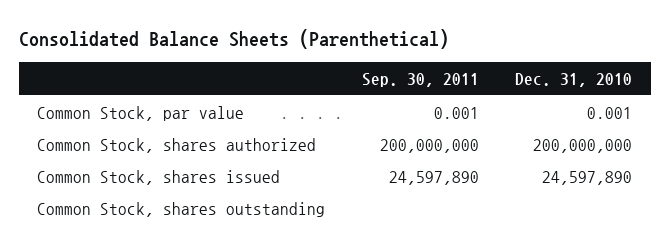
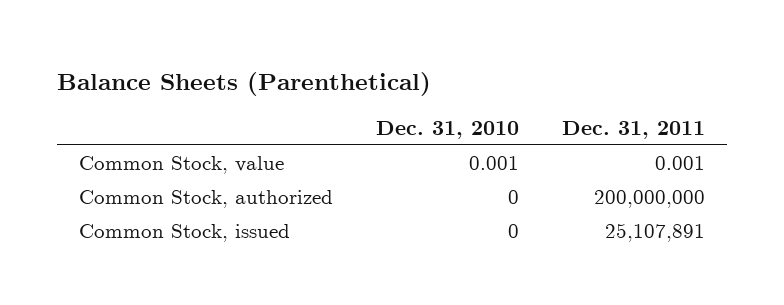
[18,29,449,50] Consolidated Balance Sheets (Parenthetical) -> [56,71,431,96] Balance Sheets (Parenthetical)
[361,72,479,87] Sep. 30, 2011 -> none
none -> [562,120,706,139] Dec. 31, 2011
[36,201,325,217] Common Stock, shares outstanding -> none
[36,105,244,121] Common Stock, par value -> [78,156,284,175] Common Stock, value
[36,137,316,153] Common Stock, shares authorized -> [78,190,333,209] Common Stock, authorized
[533,138,633,153] 200,000,000 -> [508,190,520,205] 0
[36,169,280,185] Common Stock, shares issued -> [78,224,290,243] Common Stock, issued
[542,170,633,185] 24,597,890 -> [508,224,520,239] 0

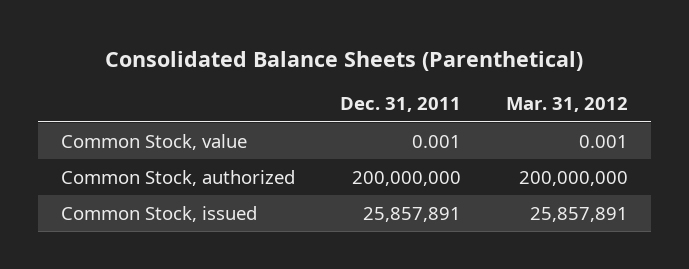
[56,71,431,96] Balance Sheets (Parenthetical) -> [105,50,584,71] Consolidated Balance Sheets (Parenthetical)
[376,120,520,139] Dec. 31, 2010 -> none
none -> [506,97,629,113] Mar. 31, 2012
[605,223,706,243] 25,107,891 -> [362,206,461,222] 25,857,891

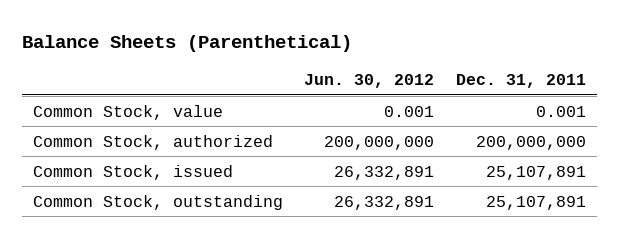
[105,50,584,71] Consolidated Balance Sheets (Parenthetical) -> [21,34,352,52] Balance Sheets (Parenthetical)
[506,97,629,113] Mar. 31, 2012 -> none
none -> [304,74,435,89] Jun. 30, 2012
[362,206,461,222] 25,857,891 -> [485,165,586,180] 25,107,891
none -> [32,194,283,210] Common Stock, outstanding

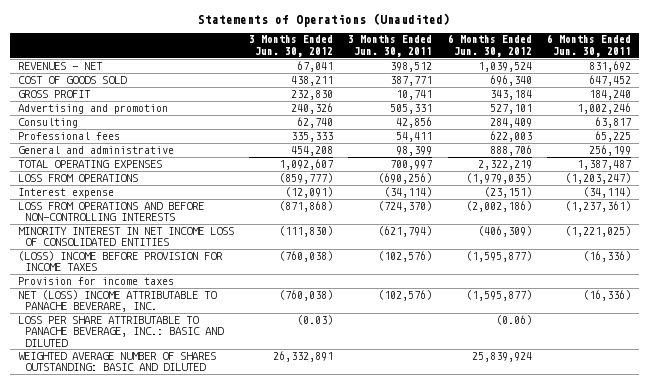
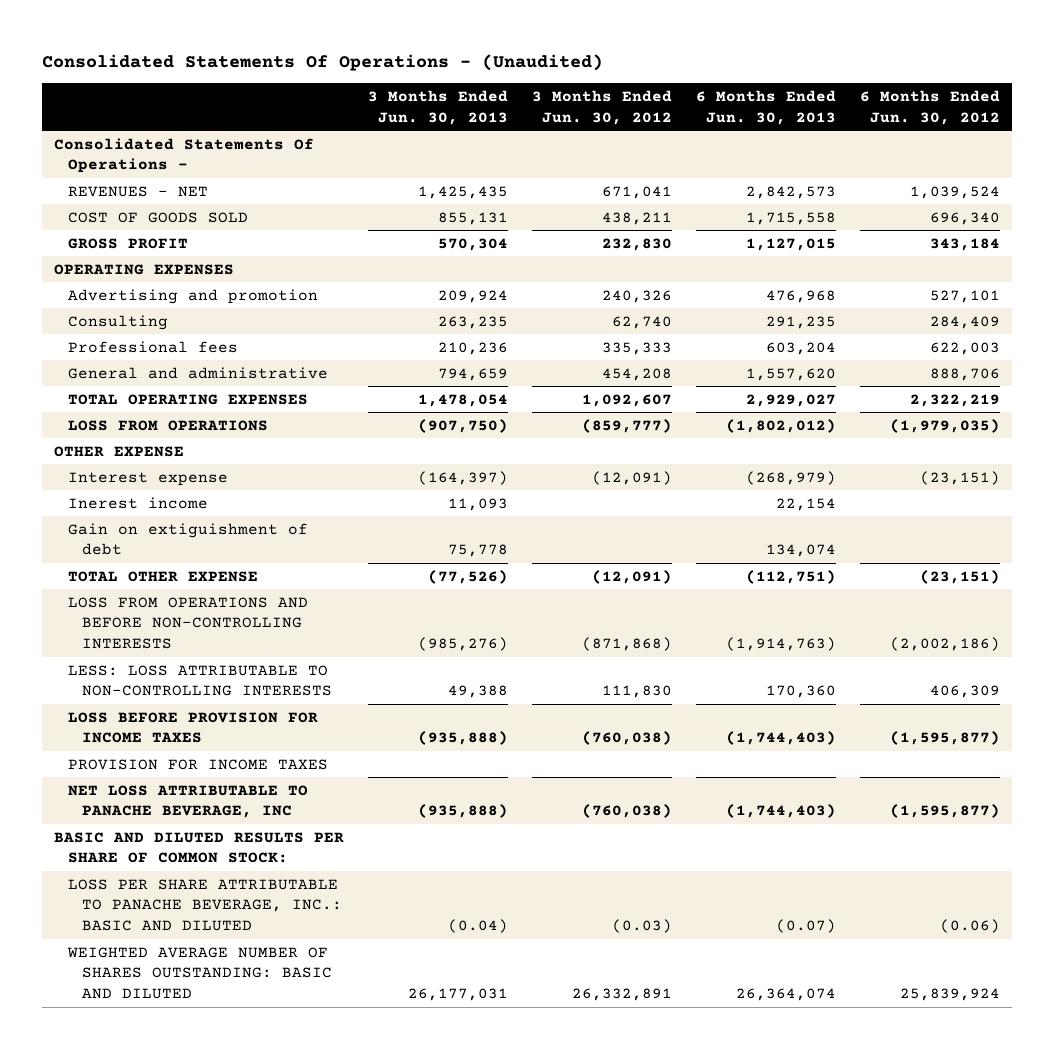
[198,12,451,27] Statements of Operations (Unaudited) -> [42,54,604,72] Consolidated Statements Of Operations - (Unaudited)
[348,35,433,57] 3 Months Ended Jun. 30, 2011 -> none
[546,34,631,57] 6 Months Ended Jun. 30, 2011 -> none
none -> [368,89,509,125] 3 Months Ended Jun. 30, 2013
none -> [695,89,836,125] 6 Months Ended Jun. 30, 2013
none -> [54,137,315,174] Consolidated Statements Of Operations -
[297,60,334,72] 67,041 -> [601,185,672,199] 671,041
none -> [54,263,235,275] OPERATING EXPENSES
none -> [54,445,185,457] OTHER EXPENSE
none -> [67,496,208,509] Inerest income
none -> [67,522,308,556] Gain on extiguishment of debt
none -> [67,570,258,582] TOTAL OTHER EXPENSE
[17,226,234,247] MINORITY INTEREST IN NET INCOME LOSS OF CONSOLIDATED ENTITIES -> none
none -> [67,664,332,697] LESS: LOSS ATTRIBUTABLE TO NON-CONTROLLING INTERESTS
[17,250,223,272] (LOSS) INCOME BEFORE PROVISION FOR INCOME TAXES -> [67,711,318,744] LOSS BEFORE PROVISION FOR INCOME TAXES
[17,276,174,285] Provision for income taxes -> [67,758,328,770] PROVISION FOR INCOME TAXES
[17,289,217,313] NET (LOSS) INCOME ATTRIBUTABLE TO PANACHE BEVERARE, INC. -> [67,784,308,819] NET LOSS ATTRIBUTABLE TO PANACHE BEVERAGE, INC
none -> [54,831,345,864] BASIC AND DILUTED RESULTS PER SHARE OF COMMON STOCK:

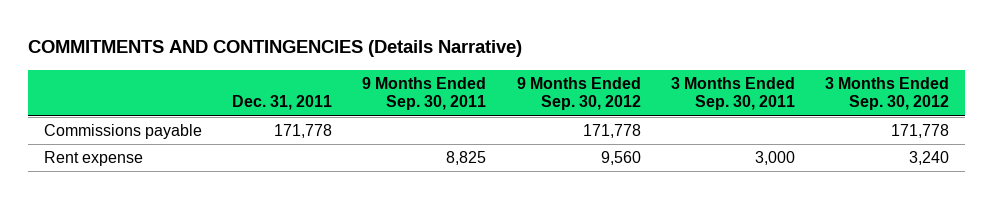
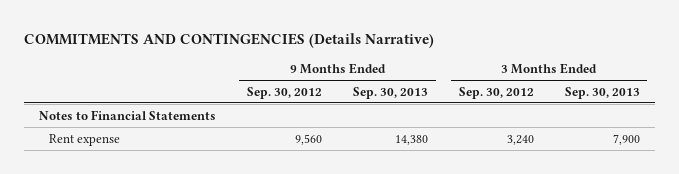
[231,95,332,111] Dec. 31, 2011 -> none
[362,76,487,111] 9 Months Ended Sep. 30, 2011 -> none
[671,76,796,111] 3 Months Ended Sep. 30, 2011 -> none
none -> [352,86,428,99] Sep. 30, 2013
none -> [564,86,640,99] Sep. 30, 2013
[43,124,202,140] Commissions payable -> none
none -> [39,109,217,120] Notes to Financial Statements

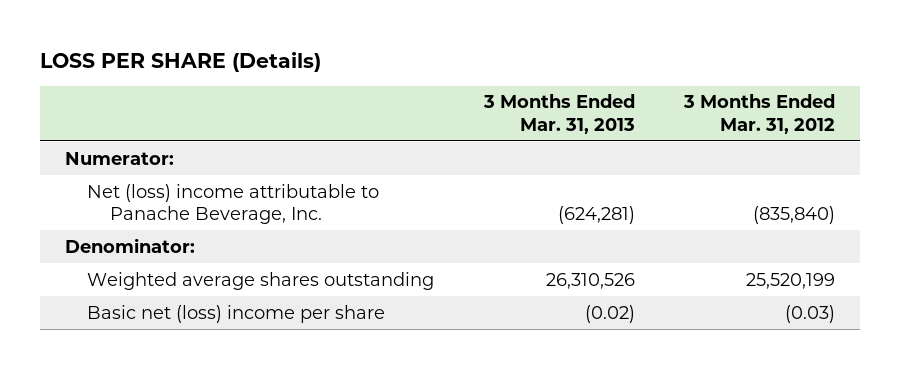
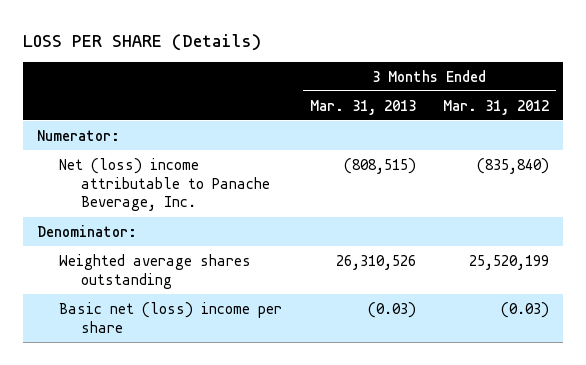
[557,205,635,224] (624,281) -> [343,157,416,174] (808,515)
[584,304,635,323] (0.02) -> [367,301,416,318] (0.03)

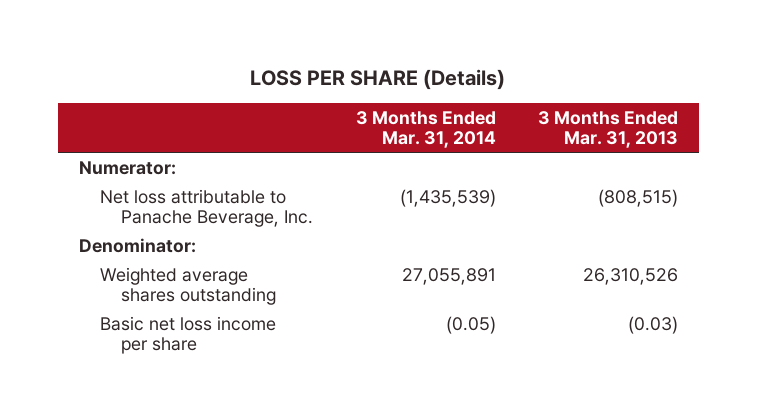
[443,99,550,115] Mar. 31, 2012 -> none
none -> [355,110,496,149] 3 Months Ended Mar. 31, 2014
[58,157,271,212] Net (loss) income attributable to Panache Beverage, Inc. -> [100,188,314,228] Net loss attributable to Panache Beverage, Inc.
[58,301,282,333] Basic net (loss) income per share -> [100,315,277,355] Basic net loss income per share

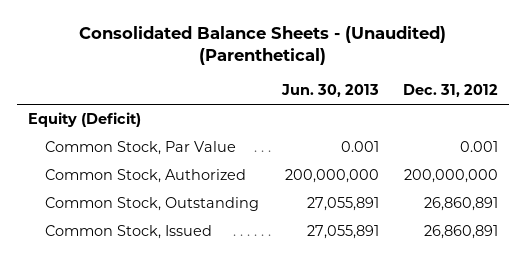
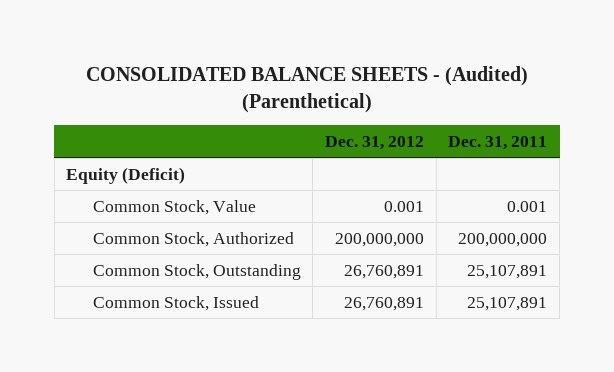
[78,25,446,66] Consolidated Balance Sheets - (Unaudited) (Parenthetical) -> [85,66,528,114] CONSOLIDATED BALANCE SHEETS - (Audited) (Parenthetical)
[281,83,380,97] Jun. 30, 2013 -> none
none -> [448,136,548,151] Dec. 31, 2011
[45,141,237,156] Common Stock, Par Value -> [92,199,256,215] Common Stock, Value
[423,197,498,212] 26,860,891 -> [344,264,425,279] 26,760,891
[423,225,498,240] 26,860,891 -> [344,296,425,311] 26,760,891

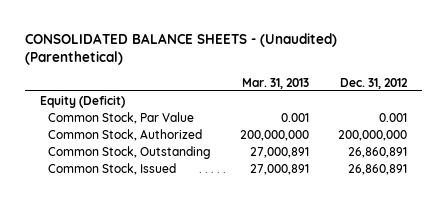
[85,66,528,114] CONSOLIDATED BALANCE SHEETS - (Audited) (Parenthetical) -> [25,32,338,65] CONSOLIDATED BALANCE SHEETS - (Unaudited) (Parenthetical)
[448,136,548,151] Dec. 31, 2011 -> none
none -> [242,77,310,89] Mar. 31, 2013
[92,199,256,215] Common Stock, Value -> [48,111,195,124] Common Stock, Par Value
[344,264,425,279] 26,760,891 -> [348,146,408,158] 26,860,891
[344,296,425,311] 26,760,891 -> [348,163,408,175] 26,860,891

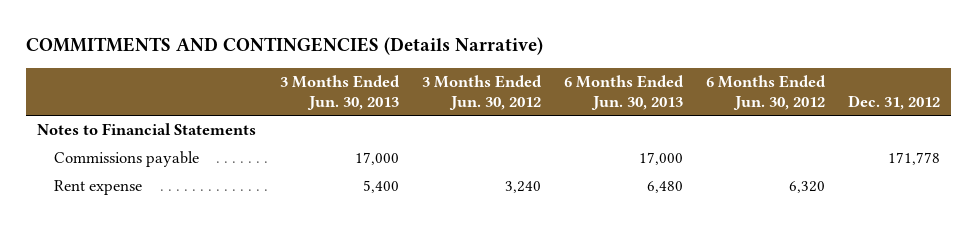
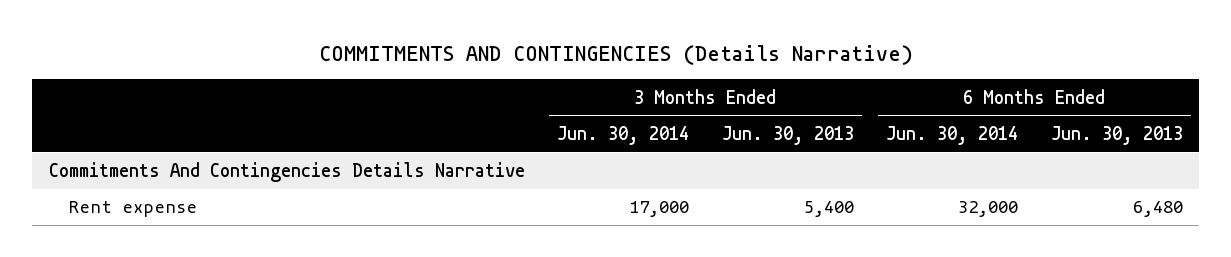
[421,75,542,110] 3 Months Ended Jun. 30, 2012 -> none
[705,75,826,110] 6 Months Ended Jun. 30, 2012 -> none
[847,94,940,110] Dec. 31, 2012 -> none
none -> [557,125,690,145] Jun. 30, 2014
none -> [886,125,1019,145] Jun. 30, 2014
[37,123,257,136] Notes to Financial Statements -> none
[53,151,199,168] Commissions payable -> none
none -> [48,162,525,183] Commitments And Contingencies Details Narrative

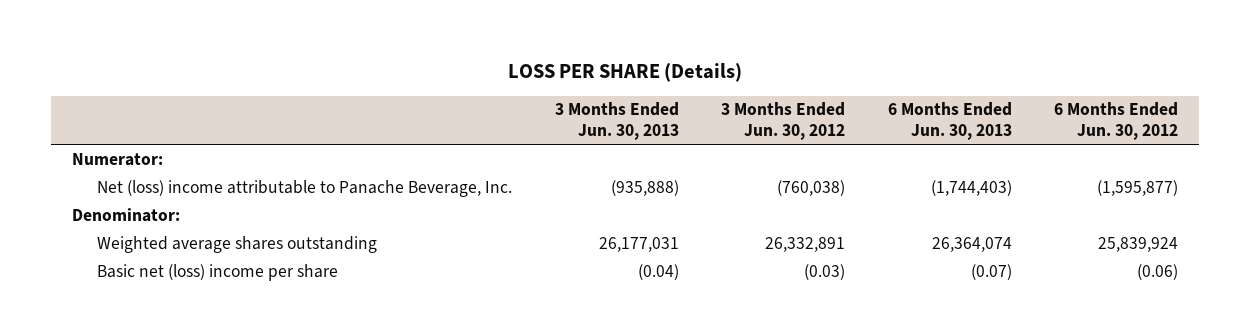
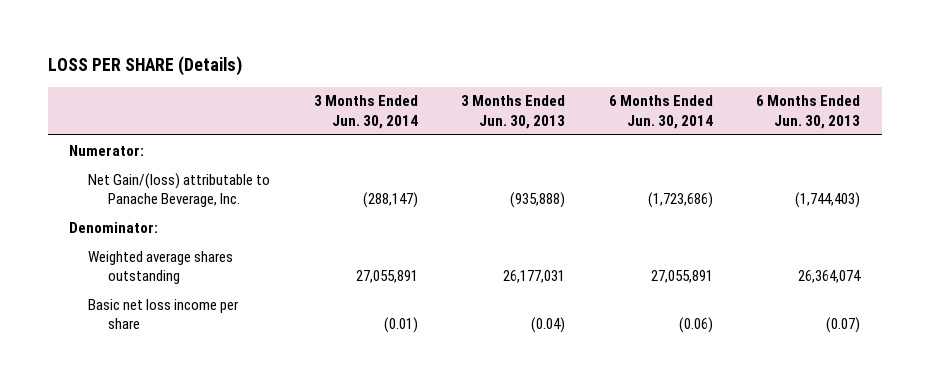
[721,102,846,141] 3 Months Ended Jun. 30, 2012 -> none
[1053,102,1178,141] 6 Months Ended Jun. 30, 2012 -> none
none -> [313,95,418,129] 3 Months Ended Jun. 30, 2014
none -> [608,95,713,129] 6 Months Ended Jun. 30, 2014
[97,179,513,197] Net (loss) income attributable to Panache Beverage, Inc. -> [88,172,271,207] Net Gain/(loss) attributable to Panache Beverage, Inc.
[97,263,339,281] Basic net (loss) income per share -> [88,298,240,329] Basic net loss income per share

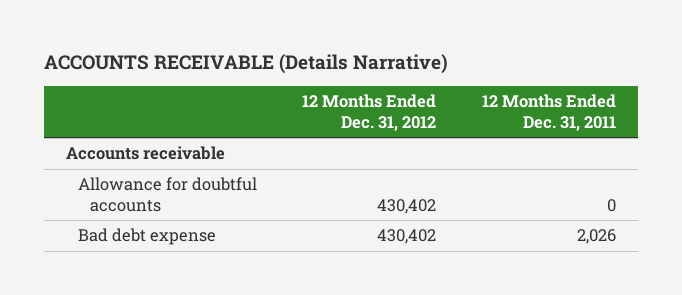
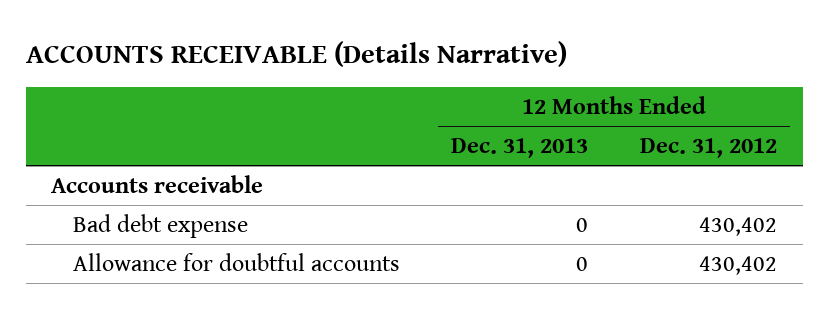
[481,94,616,131] 12 Months Ended Dec. 31, 2011 -> none
none -> [451,138,589,159] Dec. 31, 2013
[78,177,258,212] Allowance for doubtful accounts -> [72,253,400,272] Allowance for doubtful accounts

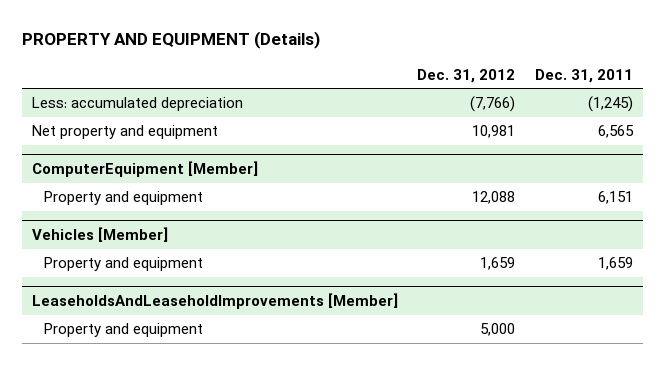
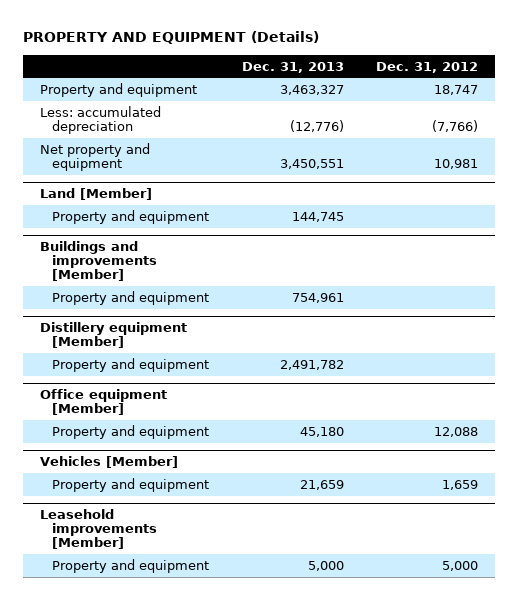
[534,68,633,83] Dec. 31, 2011 -> none
none -> [241,61,344,73] Dec. 31, 2013
none -> [39,82,197,97] Property and equipment
[31,161,258,178] ComputerEquipment [Member] -> none
none -> [39,187,152,200] Land [Member]
none -> [51,209,209,224] Property and equipment
none -> [39,240,157,282] Buildings and improvements [Member]
none -> [51,290,209,305] Property and equipment
none -> [39,321,187,349] Distillery equipment [Member]
none -> [51,357,209,372] Property and equipment
none -> [39,388,167,416] Office equipment [Member]
[31,293,398,310] LeaseholdsAndLeaseholdImprovements [Member] -> none
none -> [39,508,157,550] Leasehold improvements [Member]

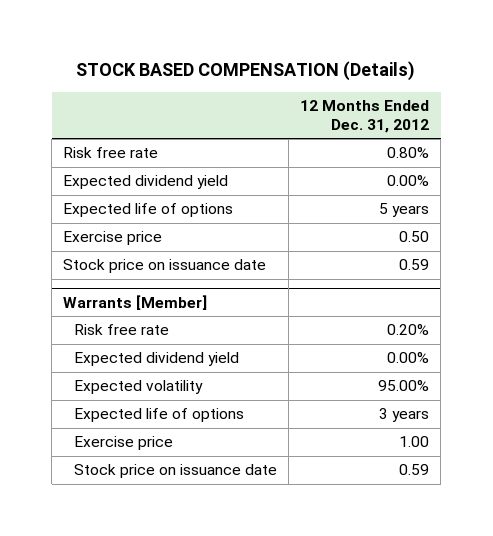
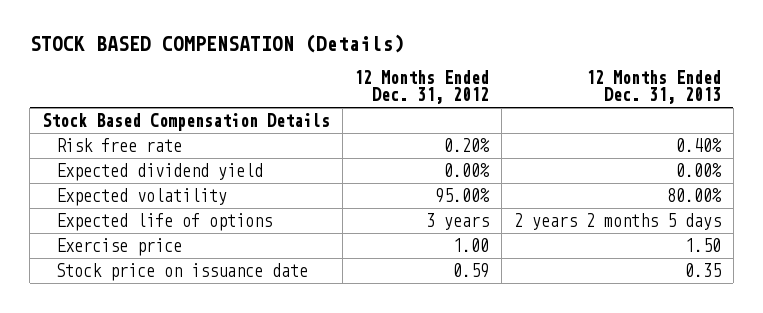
none -> [585,69,721,105] 12 Months Ended Dec. 31, 2013
[63,147,159,159] Risk free rate -> none
[63,175,229,190] Expected dividend yield -> none
[63,203,234,218] Expected life of options -> none
[63,231,163,246] Exercise price -> none
[63,259,267,274] Stock price on issuance date -> none
[63,294,208,310] Warrants [Member] -> none
none -> [41,112,330,131] Stock Based Compensation Details

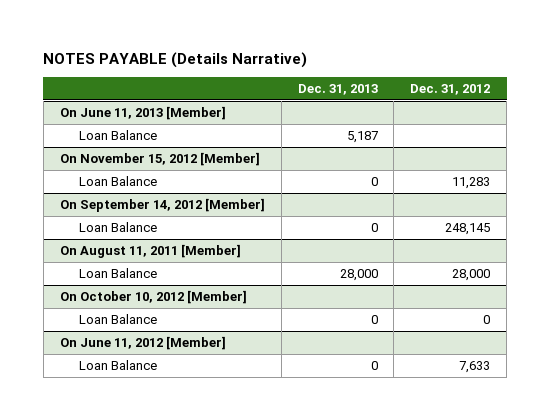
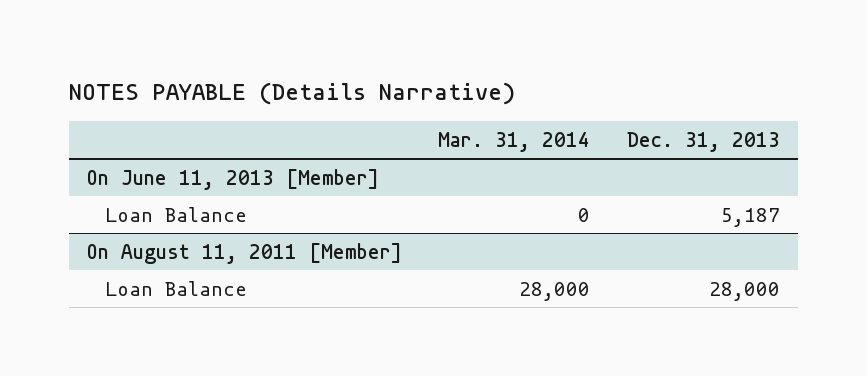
[410,83,491,95] Dec. 31, 2012 -> none
none -> [438,131,591,152] Mar. 31, 2014
[59,152,260,167] On November 15, 2012 [Member] -> none
[79,176,158,187] Loan Balance -> none
[59,198,265,213] On September 14, 2012 [Member] -> none
[79,222,158,233] Loan Balance -> none
[59,290,247,305] On October 10, 2012 [Member] -> none
[79,314,158,325] Loan Balance -> none
[59,336,226,351] On June 11, 2012 [Member] -> none
[79,360,158,371] Loan Balance -> none

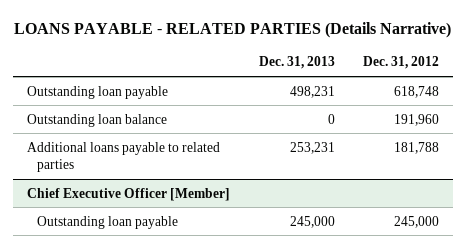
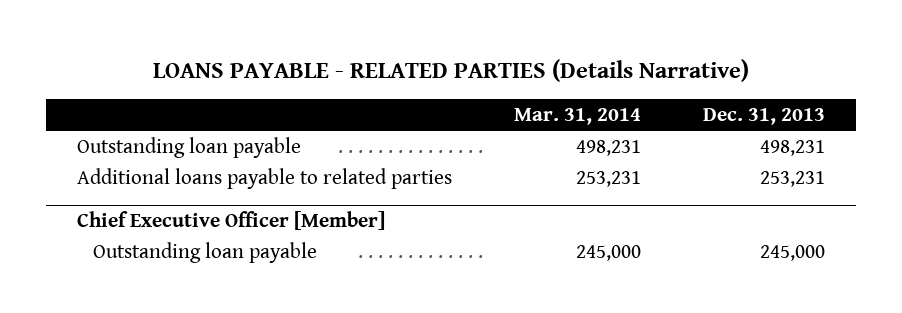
[362,56,439,70] Dec. 31, 2012 -> none
none -> [514,108,642,126] Mar. 31, 2014
[27,113,168,127] Outstanding loan balance -> none

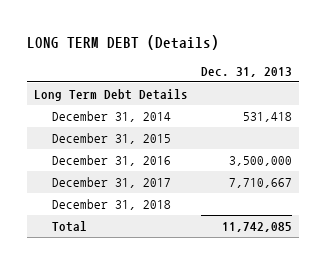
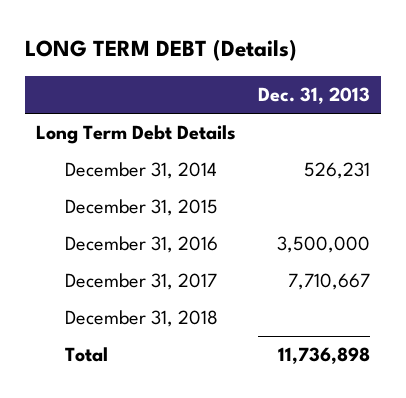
[243,112,293,123] 531,418 -> [303,162,370,180] 526,231
[222,222,293,233] 11,742,085 -> [277,347,370,365] 11,736,898

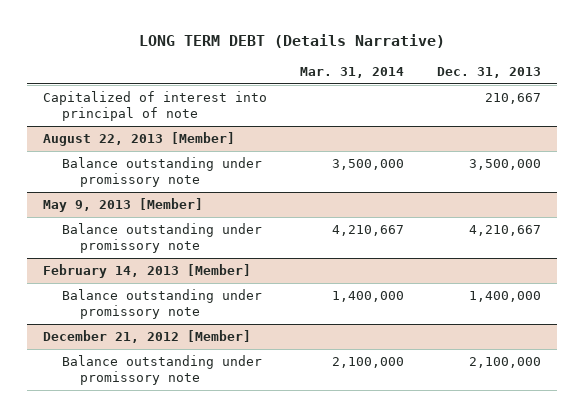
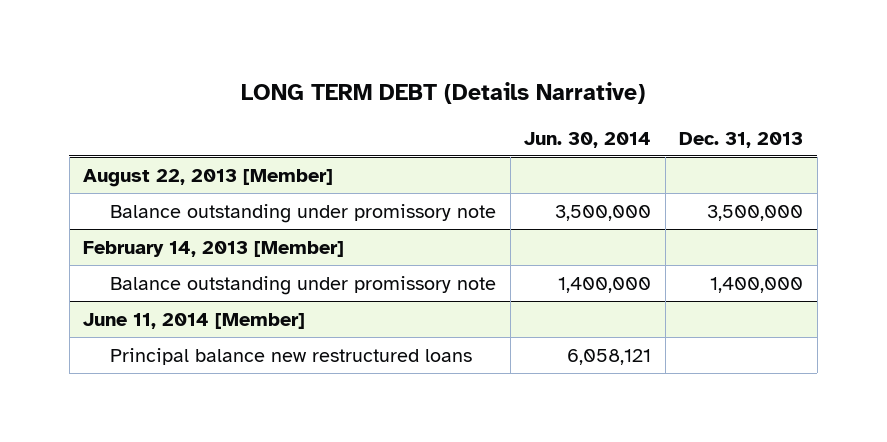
[299,66,404,78] Mar. 31, 2014 -> none
none -> [524,131,652,148] Jun. 30, 2014
[43,91,268,121] Capitalized of interest into principal of note -> none
[43,198,204,213] May 9, 2013 [Member] -> none
[61,223,262,253] Balance outstanding under promissory note -> none
[43,330,252,344] December 21, 2012 [Member] -> none
[61,355,262,385] Balance outstanding under promissory note -> none
none -> [83,312,306,329] June 11, 2014 [Member]
none -> [110,347,473,365] Principal balance new restructured loans

